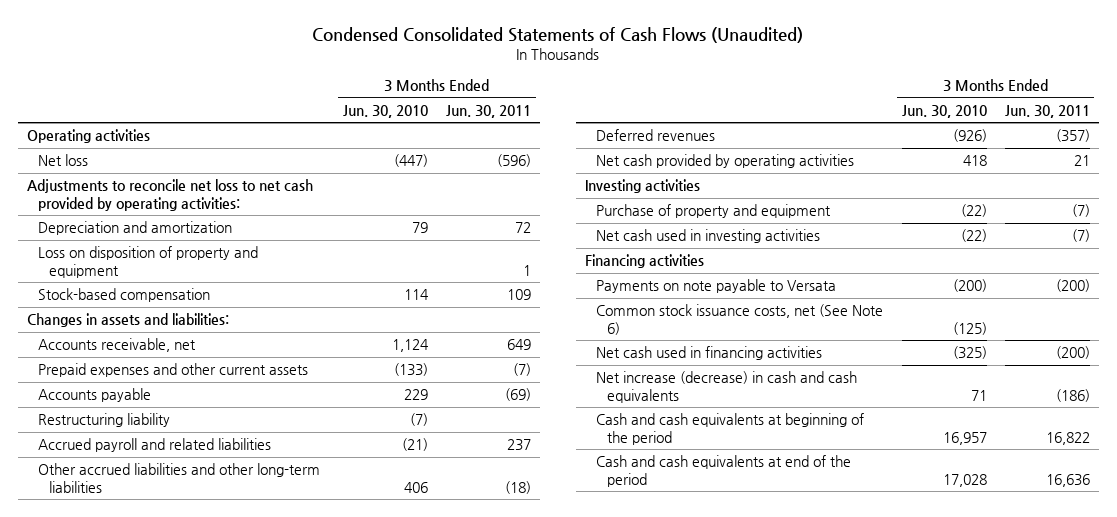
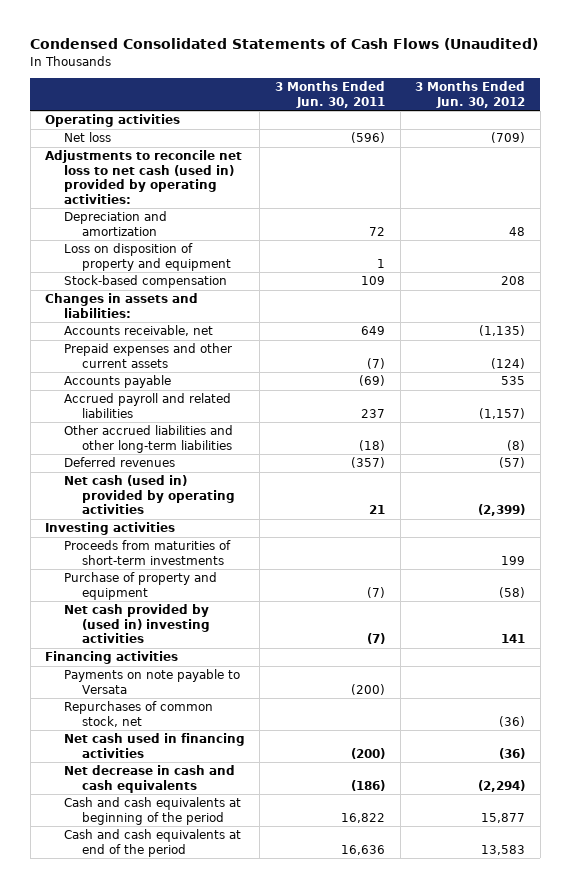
[343,104,429,118] Jun. 30, 2010 -> none
none -> [415,81,526,108] 3 Months Ended Jun. 30, 2012
[26,179,313,212] Adjustments to reconcile net loss to net cash provided by operating activities: -> [45,150,243,204] Adjustments to reconcile net loss to net cash (used in) provided by operating activities:
[37,413,170,428] Restructuring liability -> none
[596,154,855,169] Net cash provided by operating activities -> [63,475,236,515] Net cash (used in) provided by operating activities
none -> [63,540,231,565] Proceeds from maturities of short-term investments
[596,229,821,244] Net cash used in investing activities -> [63,604,211,644] Net cash provided by (used in) investing activities
[596,304,884,336] Common stock issuance costs, net (See Note 6) -> none
none -> [63,701,213,727] Repurchases of common stock, net
[596,371,858,404] Net increase (decrease) in cash and cash equivalents -> [63,765,235,793] Net decrease in cash and cash equivalents

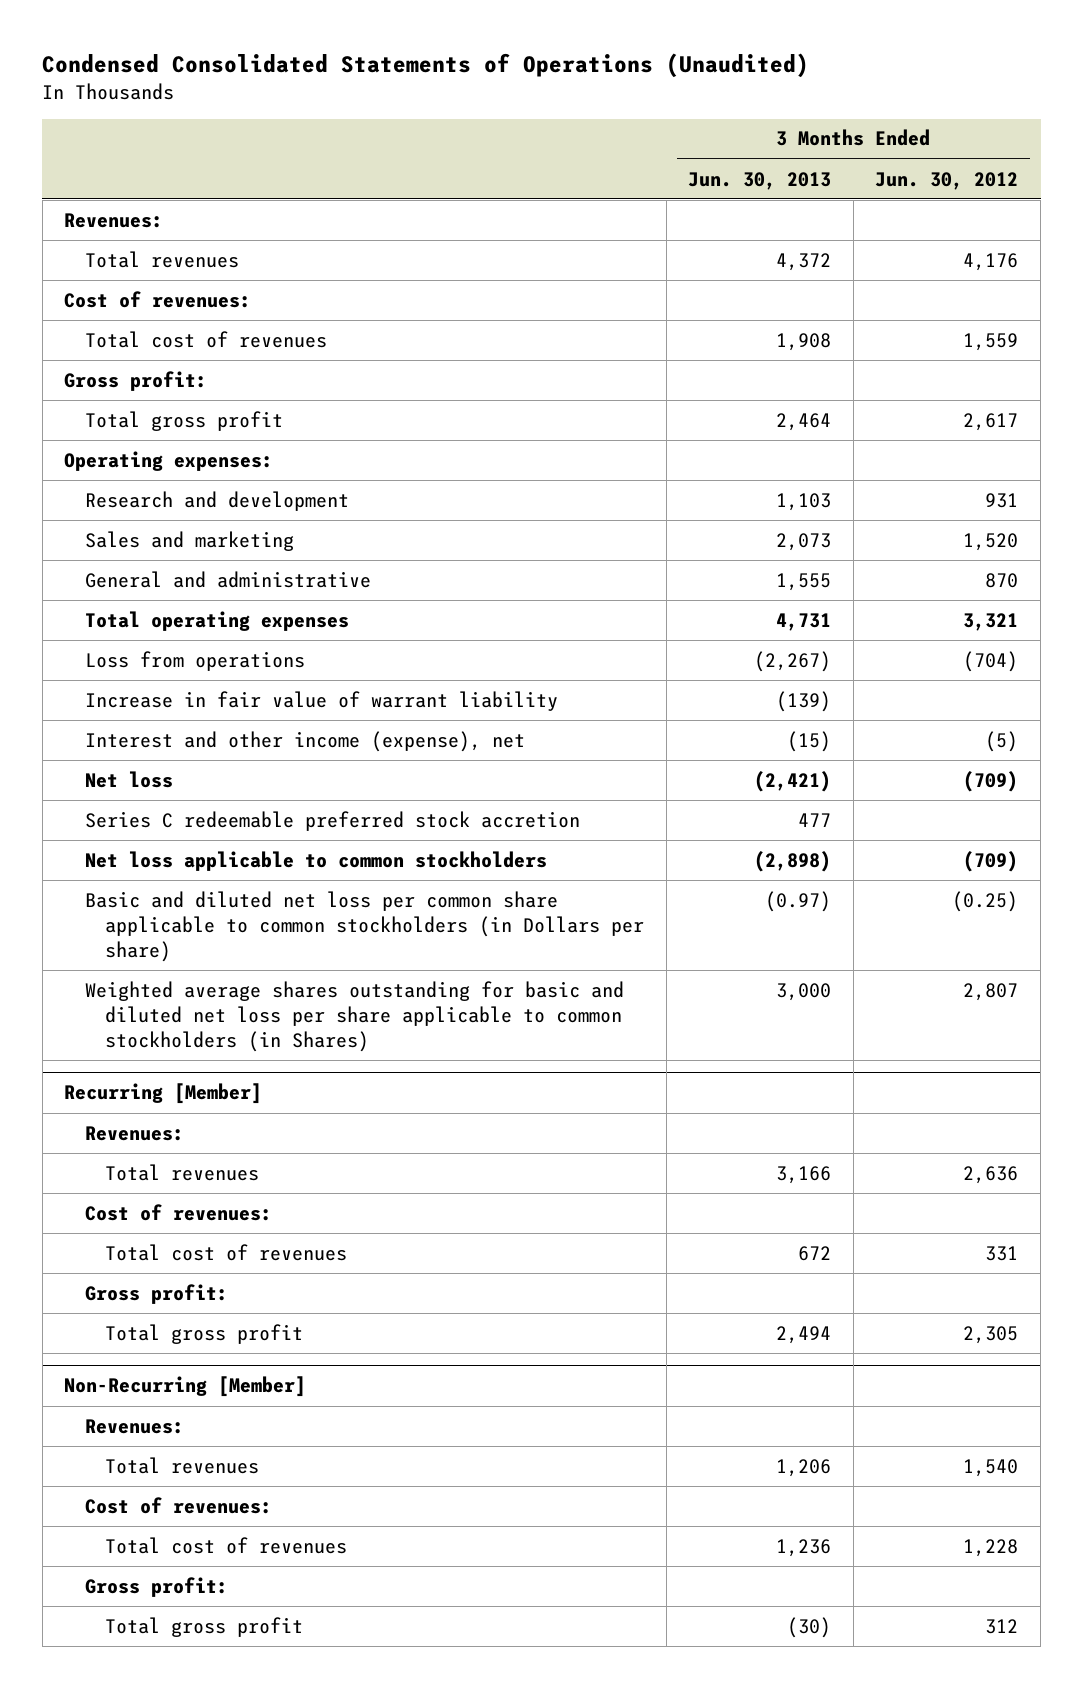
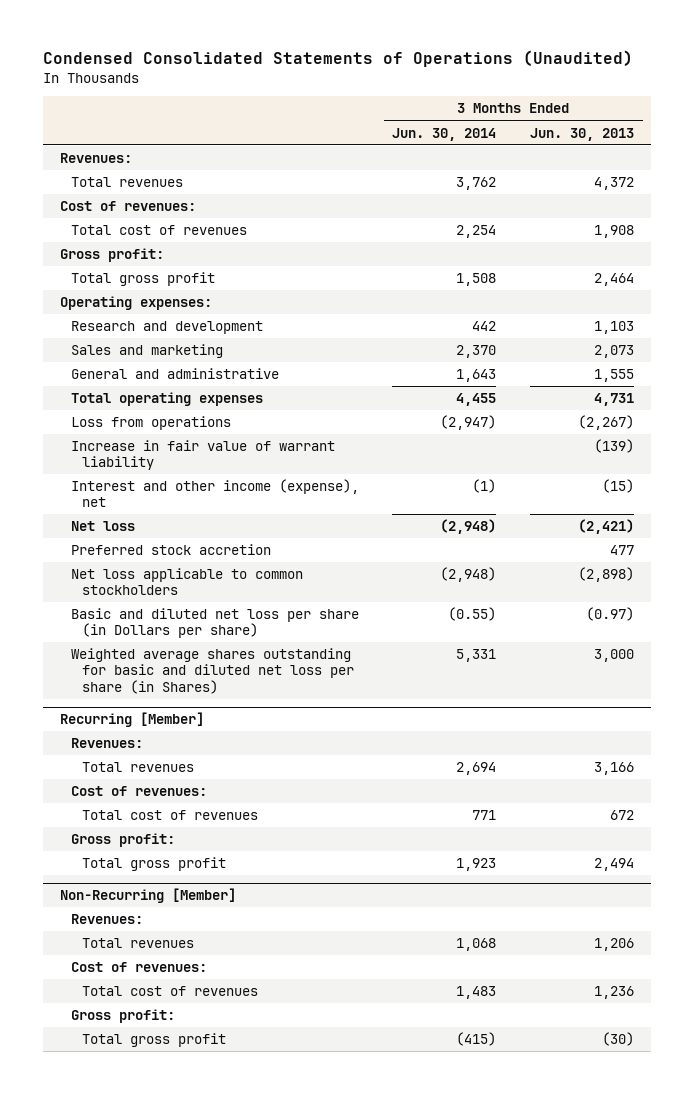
[875,171,1019,190] Jun. 30, 2012 -> none
none -> [392,127,497,141] Jun. 30, 2014
[84,810,580,831] Series C redeemable preferred stock accretion -> [70,544,271,556] Preferred stock accretion
[84,890,644,962] Basic and diluted net loss per common share applicable to common stockholders (in Dollars per share) -> [70,608,359,639] Basic and diluted net loss per share (in Dollars per share)
[84,980,624,1052] Weighted average shares outstanding for basic and diluted net loss per share applicable to common stockholders (in Shares) -> [70,648,354,694] Weighted average shares outstanding for basic and diluted net loss per share (in Shares)

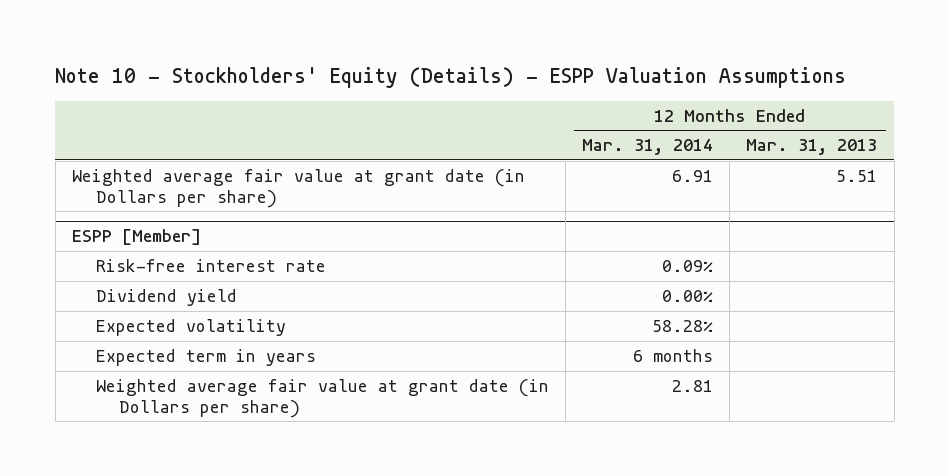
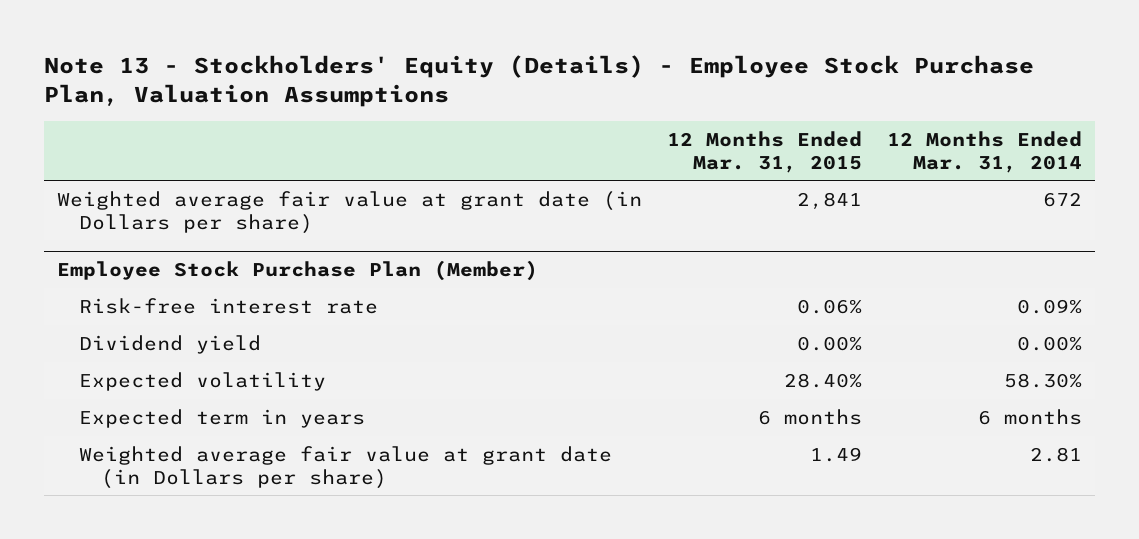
[55,66,847,88] Note 10 - Stockholders' Equity (Details) - ESPP Valuation Assumptions -> [44,55,1035,108] Note 13 - Stockholders' Equity (Details) - Employee Stock Purchase Plan, Valuation Assumptions
[746,139,878,156] Mar. 31, 2013 -> none
none -> [666,130,862,173] 12 Months Ended Mar. 31, 2015
[71,229,201,246] ESPP [Member] -> none
[672,169,714,182] 6.91 -> [1042,191,1082,207] 672
none -> [56,260,538,282] Employee Stock Purchase Plan (Member)
[652,319,714,332] 58.28% -> [1003,372,1082,388] 58.30%

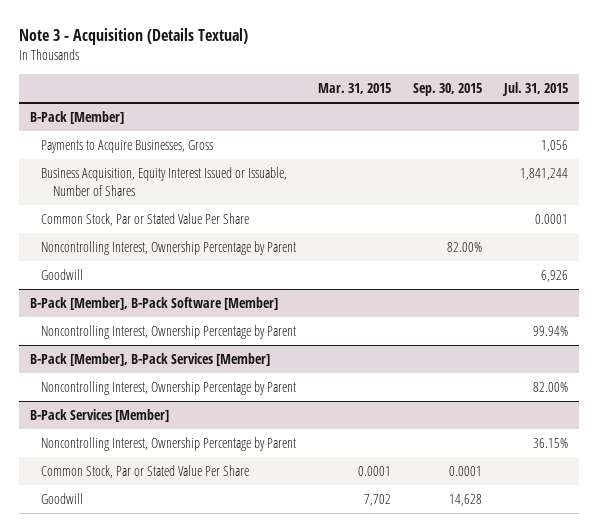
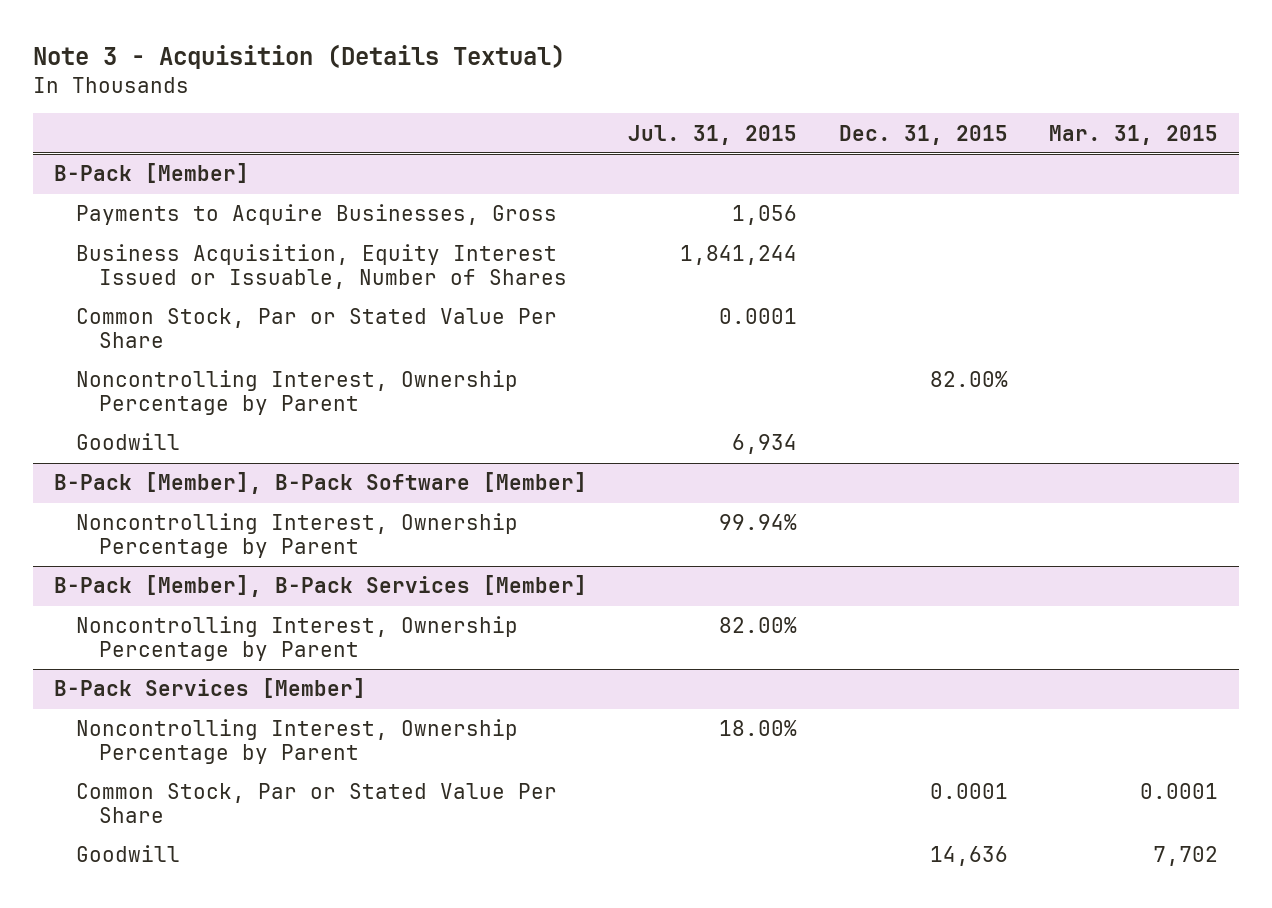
[412,83,482,97] Sep. 30, 2015 -> none
none -> [838,124,1008,145] Dec. 31, 2015
[540,270,568,283] 6,926 -> [732,434,798,455] 6,934
[532,438,568,449] 36.15% -> [719,720,798,737] 18.00%

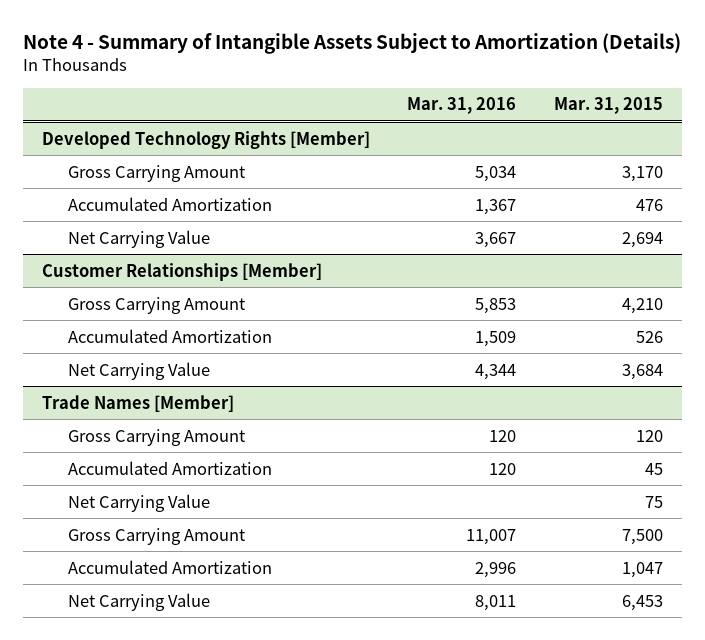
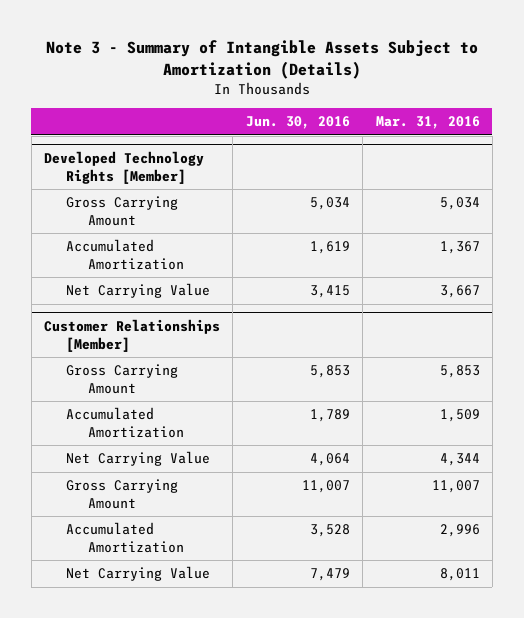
[22,32,681,54] Note 4 - Summary of Intangible Assets Subject to Amortization (Details) -> [45,40,478,79] Note 3 - Summary of Intangible Assets Subject to Amortization (Details)
[554,97,664,115] Mar. 31, 2015 -> none
none -> [245,116,350,130] Jun. 30, 2016
[41,394,234,412] Trade Names [Member] -> none
[67,428,245,446] Gross Carrying Amount -> none
[67,460,272,475] Accumulated Amortization -> none
[67,493,210,512] Net Carrying Value -> none

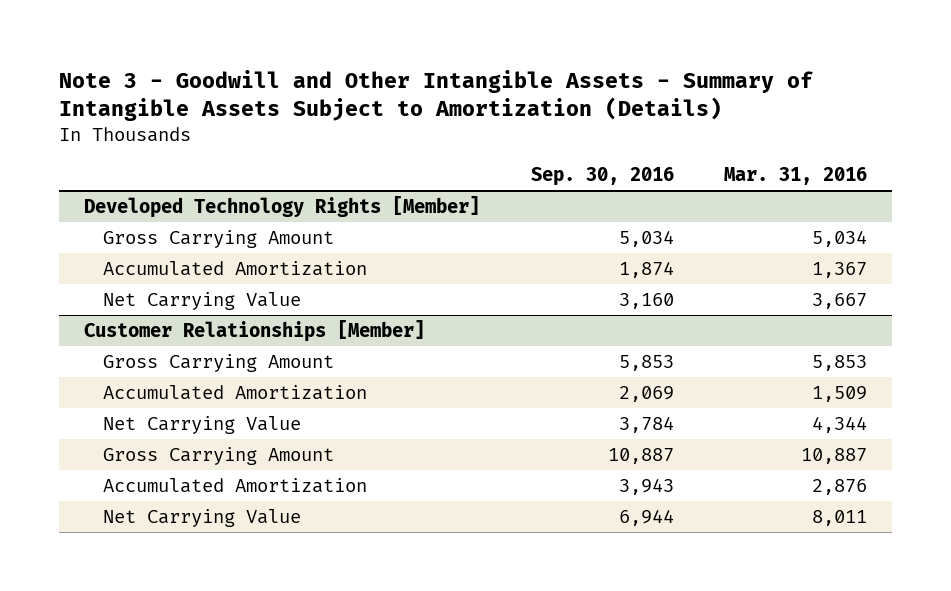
[45,40,478,79] Note 3 - Summary of Intangible Assets Subject to Amortization (Details) -> [59,69,814,122] Note 3 - Goodwill and Other Intangible Assets - Summary of Intangible Assets Subject to Amortization (Details)
[245,116,350,130] Jun. 30, 2016 -> none
none -> [530,167,674,187] Sep. 30, 2016
[431,480,480,494] 11,007 -> [800,447,867,464] 10,887
[439,524,480,538] 2,996 -> [811,478,867,495] 2,876

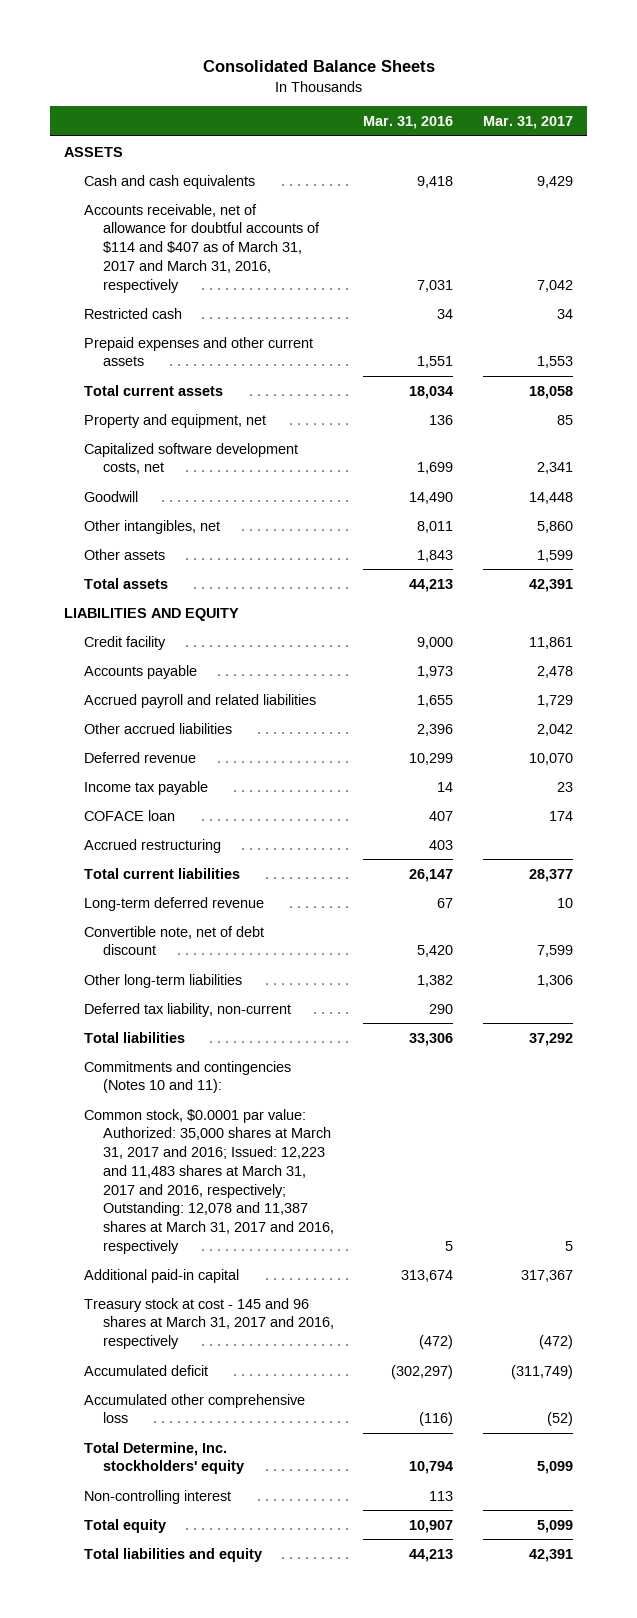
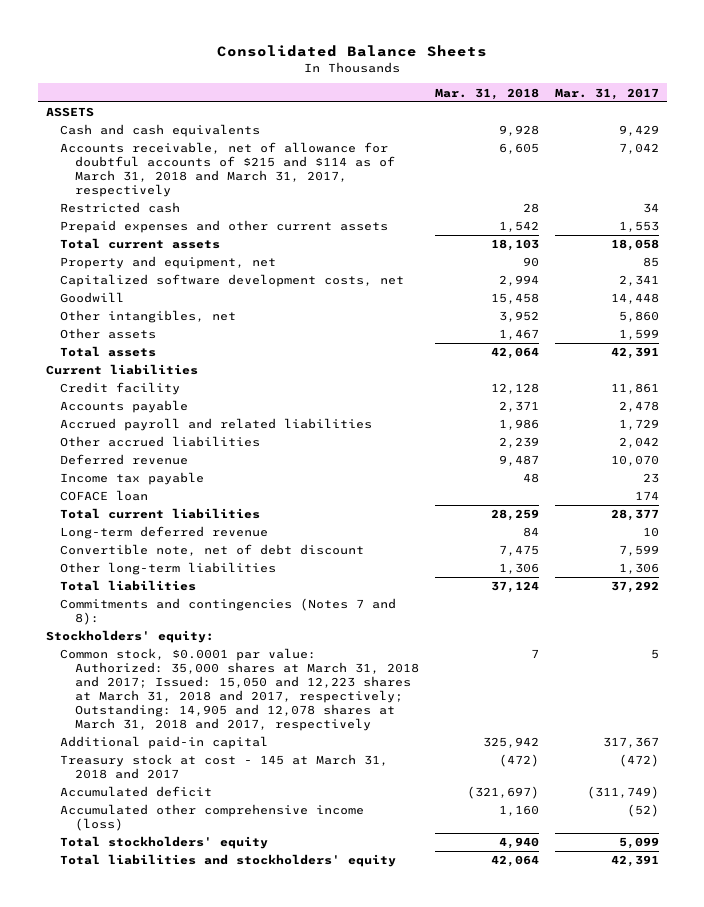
[363,116,454,130] Mar. 31, 2016 -> none
none -> [434,87,539,100] Mar. 31, 2018
[83,203,321,293] Accounts receivable, net of allowance for doubtful accounts of $114 and $407 as of March 31, 2017 and March 31, 2016, respectively -> [60,142,395,198] Accounts receivable, net of allowance for doubtful accounts of $215 and $114 as of March 31, 2018 and March 31, 2017, respectively
[64,607,240,621] LIABILITIES AND EQUITY -> none
none -> [45,364,198,376] Current liabilities
[83,838,221,853] Accrued restructuring -> none
[83,1002,291,1017] Deferred tax liability, non-current -> none
[83,1060,291,1094] Commitments and contingencies (Notes 10 and 11): -> [60,598,397,626] Commitments and contingencies (Notes 7 and 8):
none -> [45,630,214,644] Stockholders' equity:
[83,1108,335,1254] Common stock, $0.0001 par value: Authorized: 35,000 shares at March 31, 2017 and 2016; Issued: 12,223 and 11,483 shares at March 31, 2017 and 2016, respectively; Outstanding: 12,078 and 11,387 shares at March 31, 2017 and 2016, respectively -> [60,648,419,731] Common stock, $0.0001 par value: Authorized: 35,000 shares at March 31, 2018 and 2017; Issued: 15,050 and 12,223 shares at March 31, 2018 and 2017, respectively; Outstanding: 14,905 and 12,078 shares at March 31, 2018 and 2017, respectively
[83,1297,335,1350] Treasury stock at cost - 145 and 96 shares at March 31, 2017 and 2016, respectively -> [60,754,389,780] Treasury stock at cost - 145 at March 31, 2018 and 2017
[83,1489,231,1504] Non-controlling interest -> none
[83,1518,166,1533] Total equity -> none
[83,1393,305,1424] Accumulated other comprehensive loss -> [60,804,365,832] Accumulated other comprehensive income (loss)
[83,1441,245,1475] Total Determine, Inc. stockholders' equity -> [60,836,269,850] Total stockholders' equity
[83,1547,262,1562] Total liabilities and equity -> [60,854,397,868] Total liabilities and stockholders' equity

